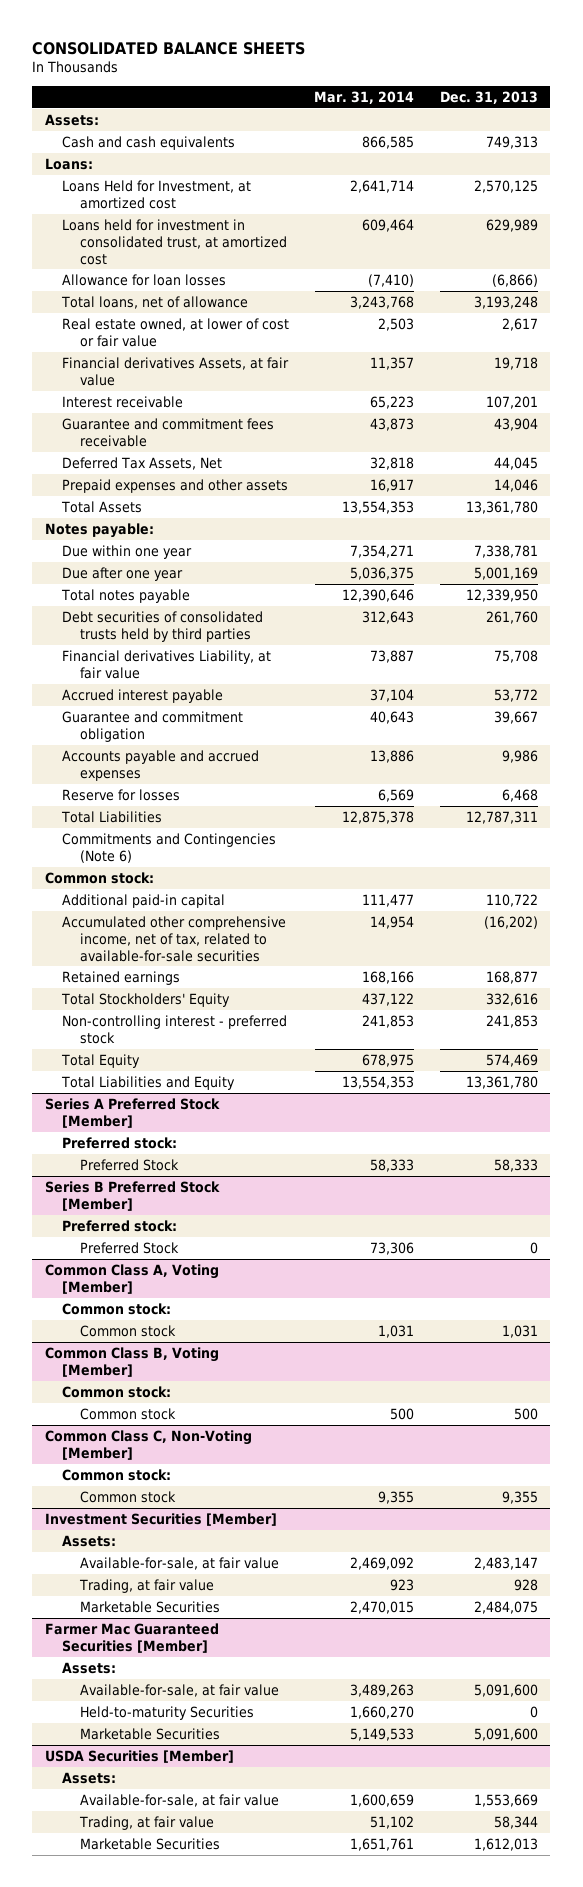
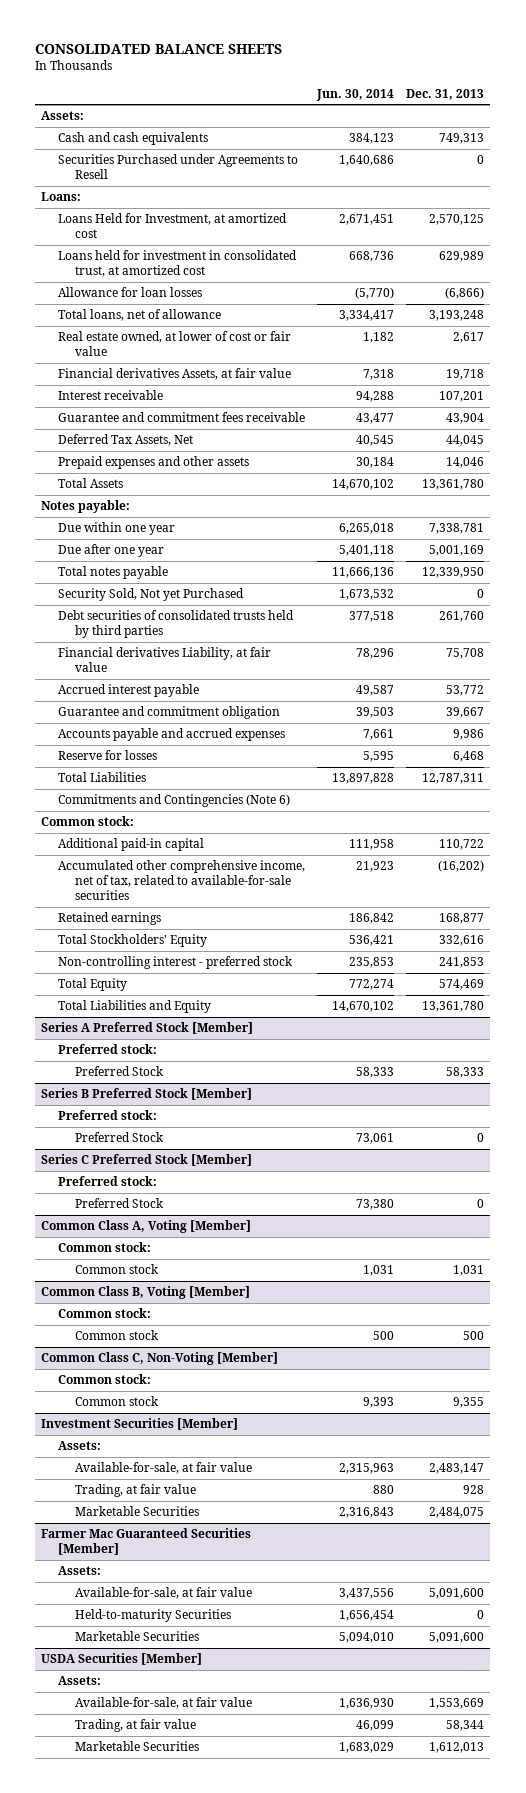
[314,90,415,104] Mar. 31, 2014 -> none
none -> [316,88,395,101] Jun. 30, 2014
none -> [58,154,299,180] Securities Purchased under Agreements to Resell
none -> [58,588,245,602] Security Sold, Not yet Purchased
none -> [41,1154,253,1167] Series C Preferred Stock [Member]
none -> [58,1176,158,1187] Preferred stock:
none -> [75,1198,165,1209] Preferred Stock

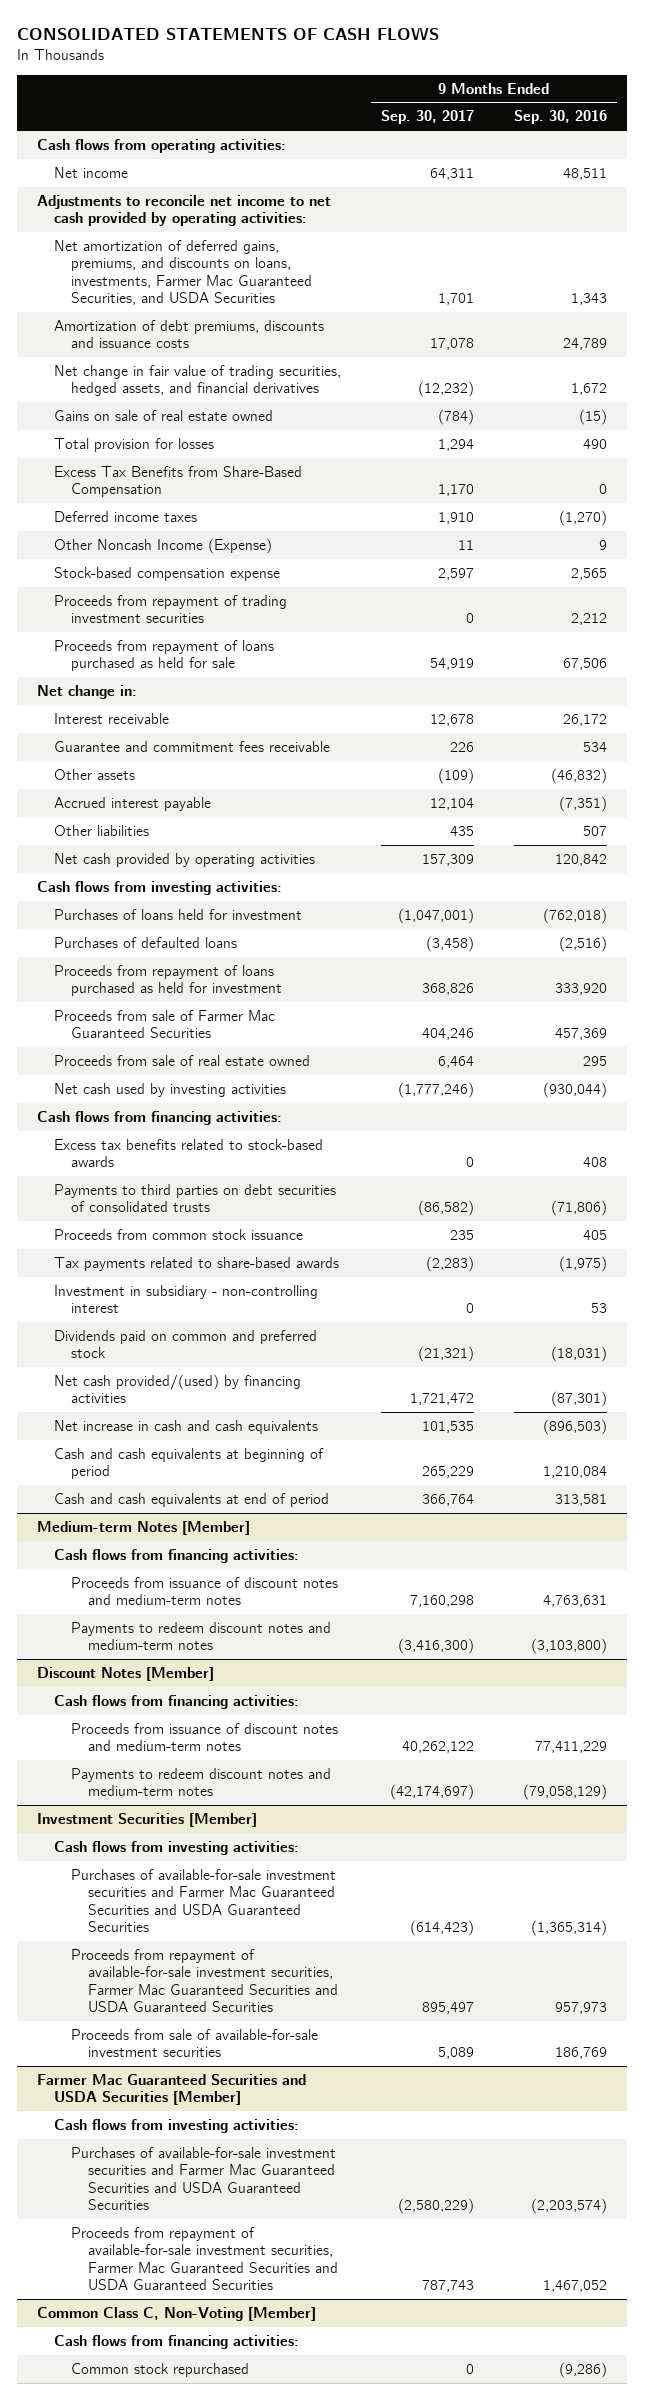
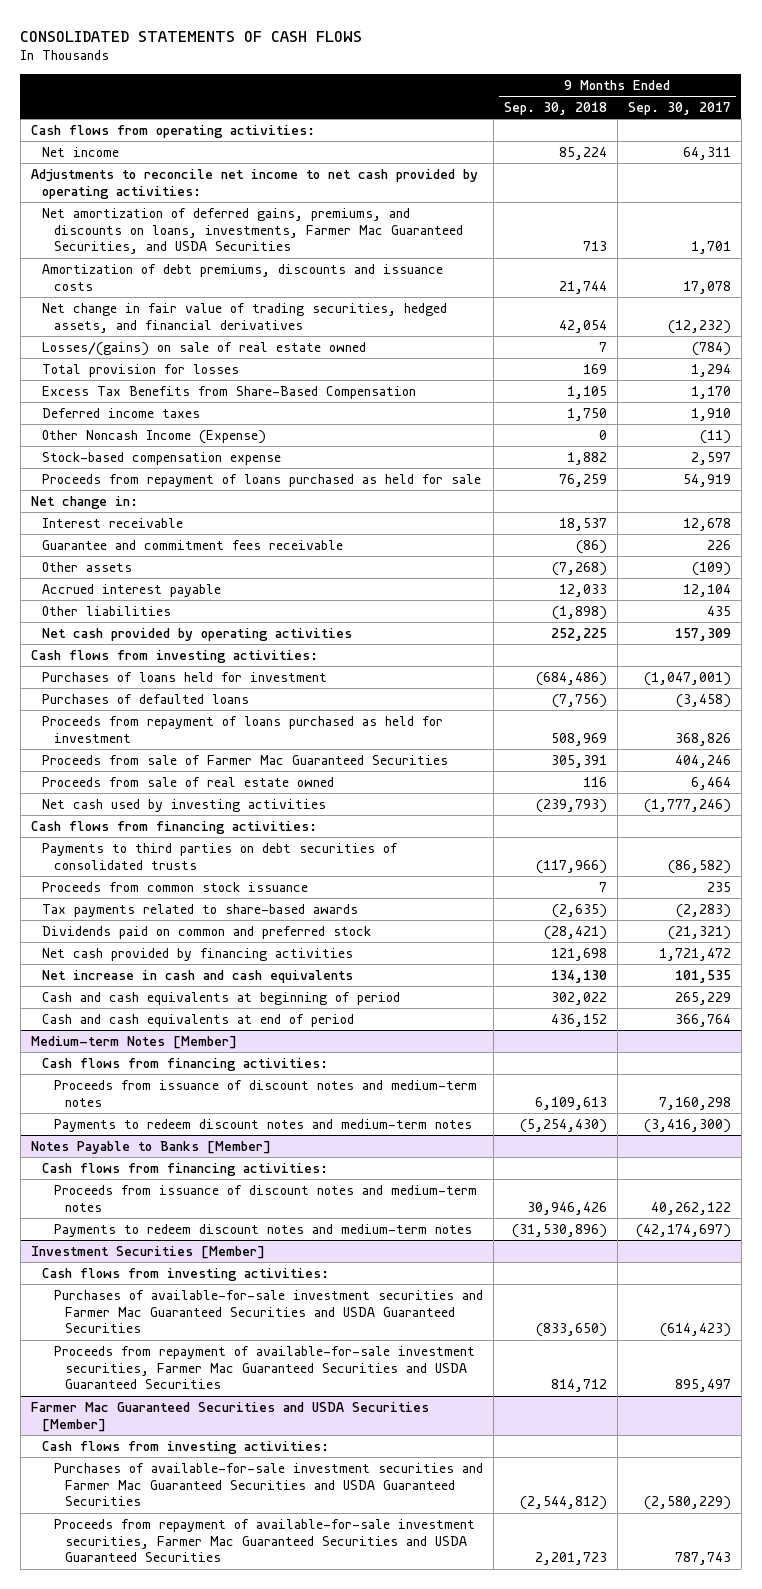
[514,110,608,125] Sep. 30, 2016 -> none
none -> [503,101,607,115] Sep. 30, 2018
[54,409,274,421] Gains on sale of real estate owned -> [42,341,367,356] Losses/(gains) on sale of real estate owned
[458,539,475,550] 11 -> [699,429,731,444] (11)
[54,594,288,624] Proceeds from repayment of trading investment securities -> none
[54,1138,324,1168] Excess tax benefits related to stock-based awards -> none
[54,1284,319,1314] Investment in subsidiary - non-controlling interest -> none
[54,1373,302,1404] Net cash provided/(used) by financing activities -> [42,947,354,961] Net cash provided by financing activities
[37,1666,215,1681] Discount Notes [Member] -> [30,1140,271,1154] Notes Payable to Banks [Member]
[71,2028,319,2058] Proceeds from sale of available-for-sale investment securities -> none
[37,2306,317,2321] Common Class C, Non-Voting [Member] -> none
[54,2334,300,2349] Cash flows from financing activities: -> none
[71,2362,250,2377] Common stock repurchased -> none

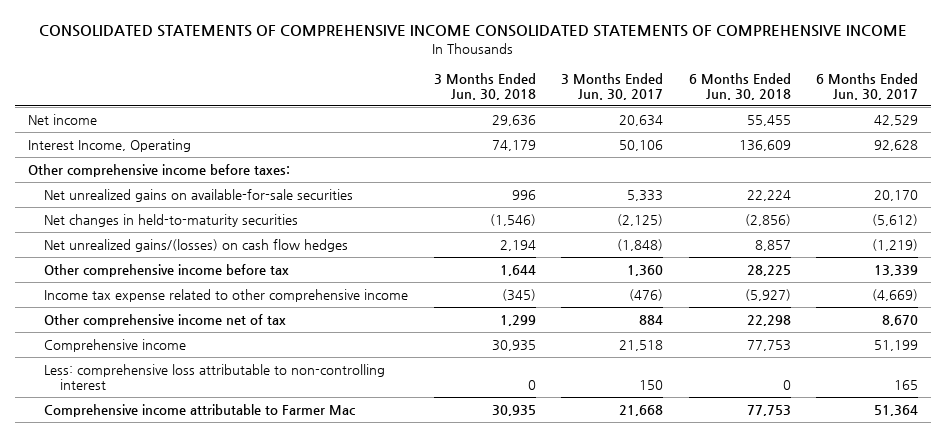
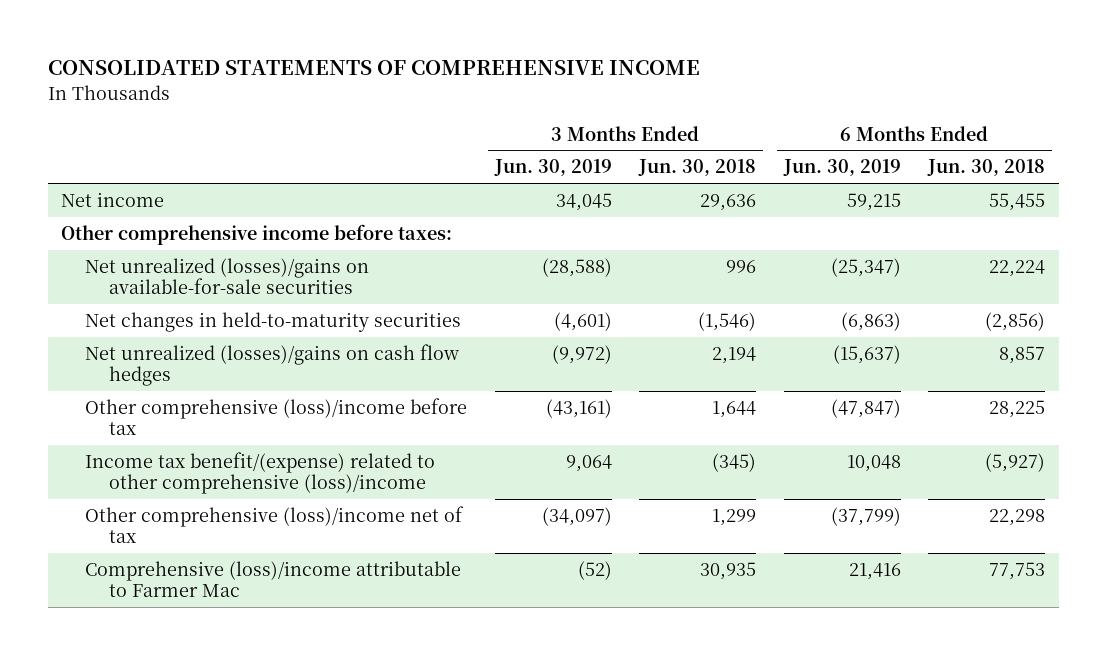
[39,25,908,38] CONSOLIDATED STATEMENTS OF COMPREHENSIVE INCOME CONSOLIDATED STATEMENTS OF COMPREHENSIVE INCOME -> [47,60,700,76] CONSOLIDATED STATEMENTS OF COMPREHENSIVE INCOME
[561,72,664,100] 3 Months Ended Jun. 30, 2017 -> none
[816,72,919,100] 6 Months Ended Jun. 30, 2017 -> none
none -> [493,159,612,177] Jun. 30, 2019
none -> [782,159,901,177] Jun. 30, 2019
[27,139,191,153] Interest Income, Operating -> none
[44,189,354,203] Net unrealized gains on available-for-sale securities -> [85,257,370,295] Net unrealized (losses)/gains on available-for-sale securities
[44,339,187,353] Comprehensive income -> none
[44,364,386,391] Less: comprehensive loss attributable to non-controlling interest -> none
[44,239,349,253] Net unrealized gains/(losses) on cash flow hedges -> [85,343,460,387] Net unrealized (losses)/gains on cash flow hedges
[44,264,290,278] Other comprehensive income before tax -> [85,397,468,436] Other comprehensive (loss)/income before tax
[44,289,409,303] Income tax expense related to other comprehensive income -> [85,451,436,495] Income tax benefit/(expense) related to other comprehensive (loss)/income
[44,314,287,328] Other comprehensive income net of tax -> [85,505,465,544] Other comprehensive (loss)/income net of tax
[44,404,356,418] Comprehensive income attributable to Farmer Mac -> [85,560,462,598] Comprehensive (loss)/income attributable to Farmer Mac

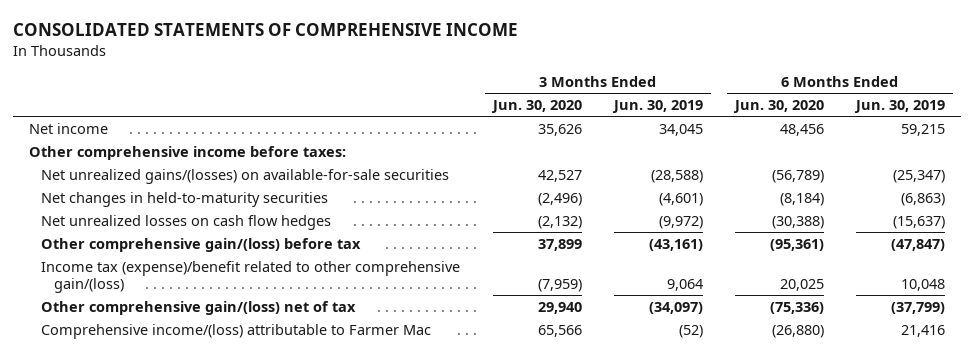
[638,159,757,177] Jun. 30, 2018 -> none
[927,159,1046,177] Jun. 30, 2018 -> none
none -> [490,100,582,114] Jun. 30, 2020
none -> [732,100,824,114] Jun. 30, 2020
[85,257,370,295] Net unrealized (losses)/gains on available-for-sale securities -> [41,168,450,184] Net unrealized gains/(losses) on available-for-sale securities
[85,343,460,387] Net unrealized (losses)/gains on cash flow hedges -> [41,214,332,230] Net unrealized losses on cash flow hedges
[85,397,468,436] Other comprehensive (loss)/income before tax -> [41,237,362,252] Other comprehensive gain/(loss) before tax
[85,451,436,495] Income tax benefit/(expense) related to other comprehensive (loss)/income -> [41,260,461,293] Income tax (expense)/benefit related to other comprehensive gain/(loss)
[85,505,465,544] Other comprehensive (loss)/income net of tax -> [41,300,357,315] Other comprehensive gain/(loss) net of tax
[85,560,462,598] Comprehensive (loss)/income attributable to Farmer Mac -> [41,323,432,339] Comprehensive income/(loss) attributable to Farmer Mac

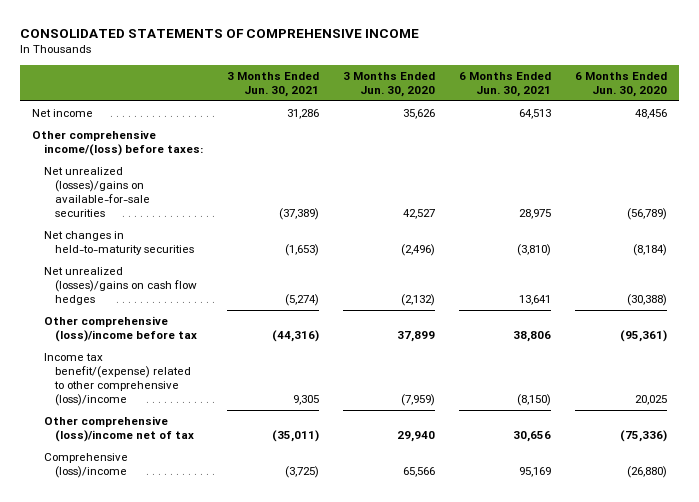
[611,100,703,114] Jun. 30, 2019 -> none
[853,100,945,114] Jun. 30, 2019 -> none
none -> [226,71,319,98] 3 Months Ended Jun. 30, 2021
none -> [459,71,552,98] 6 Months Ended Jun. 30, 2021
[29,145,347,160] Other comprehensive income before taxes: -> [31,130,203,157] Other comprehensive income/(loss) before taxes:
[41,168,450,184] Net unrealized gains/(losses) on available-for-sale securities -> [43,167,151,218] Net unrealized (losses)/gains on available-for-sale securities
[41,214,332,230] Net unrealized losses on cash flow hedges -> [43,267,198,306] Net unrealized (losses)/gains on cash flow hedges
[41,237,362,252] Other comprehensive gain/(loss) before tax -> [43,316,198,343] Other comprehensive (loss)/income before tax
[41,260,461,293] Income tax (expense)/benefit related to other comprehensive gain/(loss) -> [43,353,192,407] Income tax benefit/(expense) related to other comprehensive (loss)/income
[41,300,357,315] Other comprehensive gain/(loss) net of tax -> [43,416,195,443] Other comprehensive (loss)/income net of tax
[41,323,432,339] Comprehensive income/(loss) attributable to Farmer Mac -> [43,453,128,479] Comprehensive (loss)/income

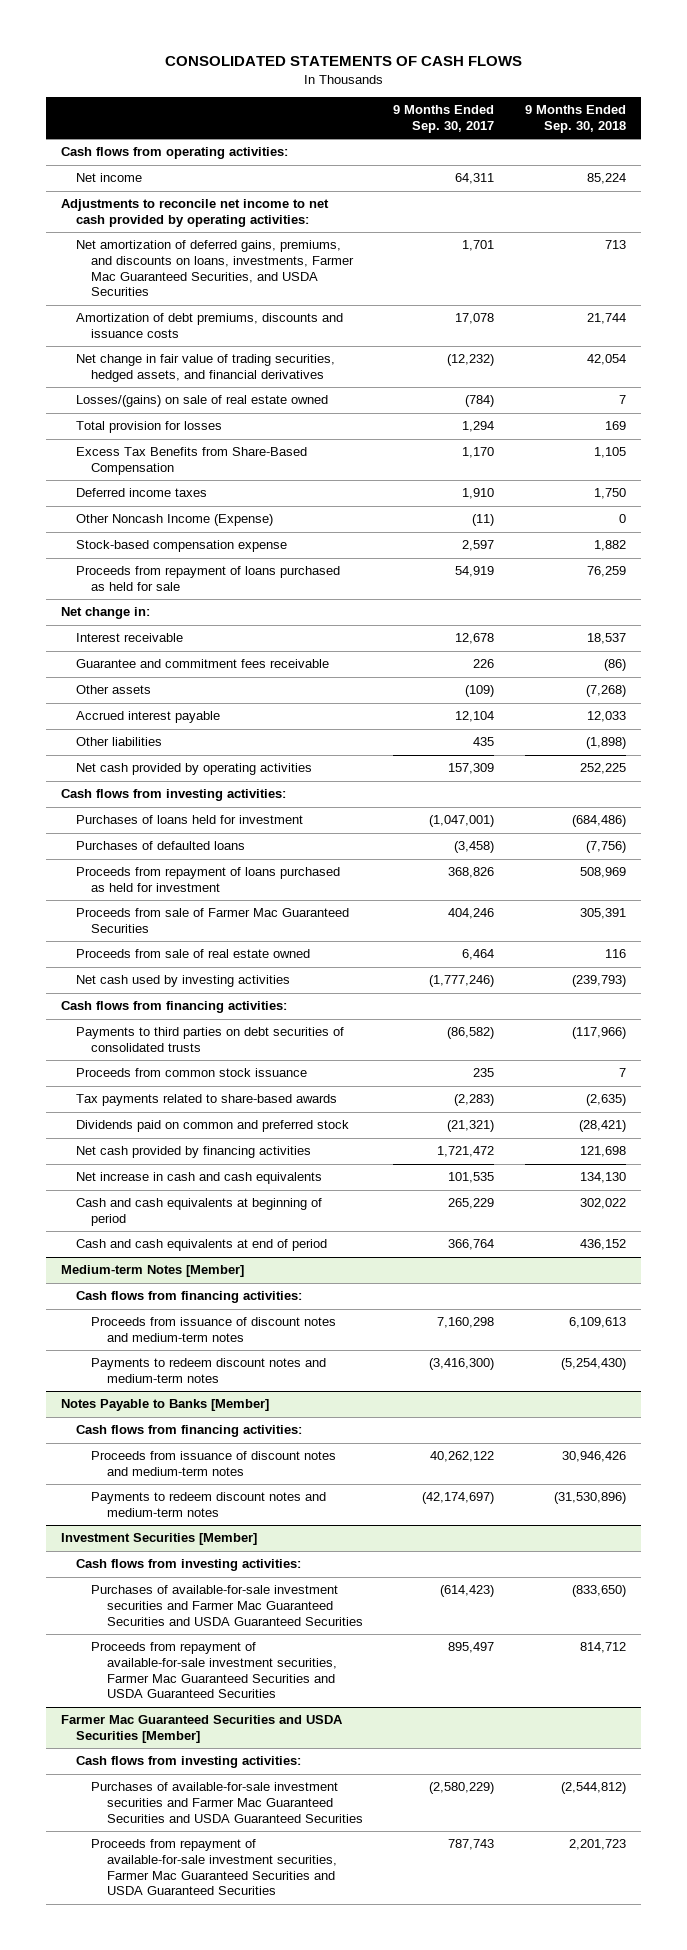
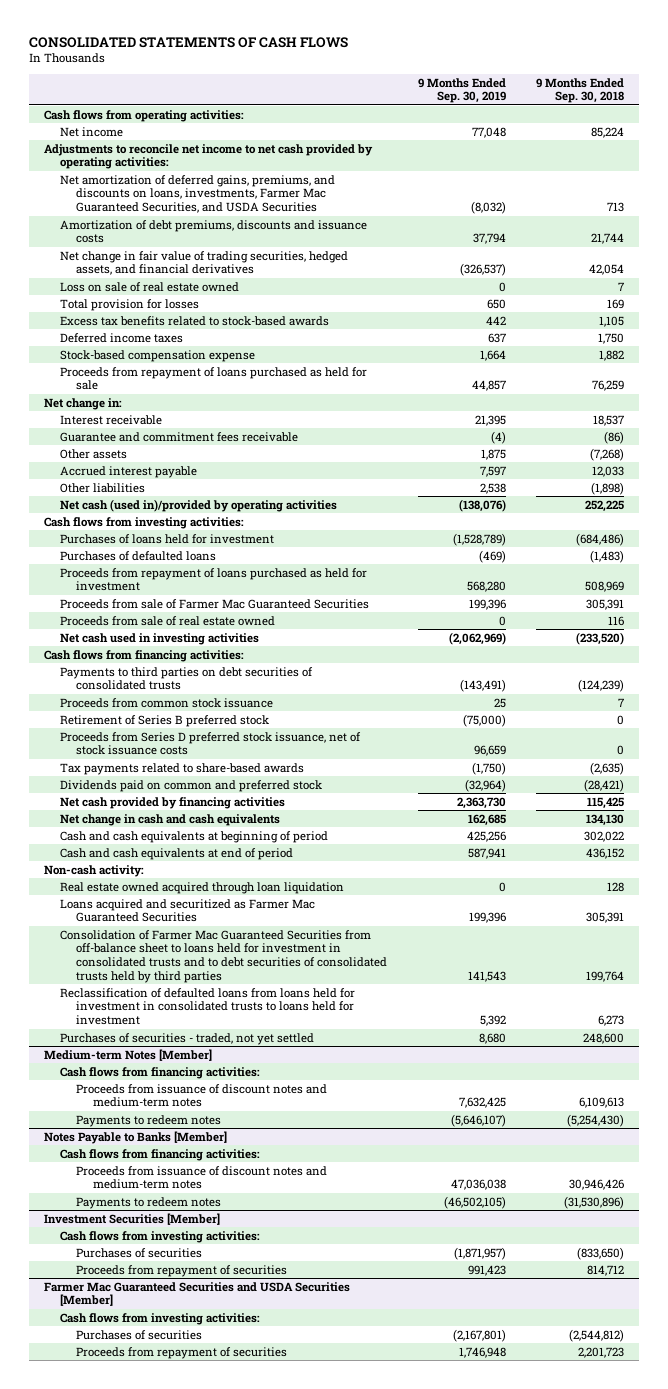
[393,105,495,133] 9 Months Ended Sep. 30, 2017 -> none
none -> [417,77,506,104] 9 Months Ended Sep. 30, 2019
[76,395,329,408] Losses/(gains) on sale of real estate owned -> [60,281,240,292] Loss on sale of real estate owned
[76,447,308,476] Excess Tax Benefits from Share-Based Compensation -> [60,315,330,326] Excess tax benefits related to stock-based awards
[76,514,274,527] Other Noncash Income (Expense) -> none
[76,763,313,776] Net cash provided by operating activities -> [60,498,338,512] Net cash (used in)/provided by operating activities
[586,841,627,854] (7,756) -> [589,549,624,563] (1,483)
[76,975,291,988] Net cash used by investing activities -> [60,632,260,645] Net cash used in investing activities
[572,975,627,988] (239,793) -> [575,631,624,645] (233,520)
[572,1027,627,1040] (117,966) -> [577,679,624,693] (124,239)
none -> [60,714,270,727] Retirement of Series B preferred stock
none -> [60,731,362,756] Proceeds from Series D preferred stock issuance, net of stock issuance costs
[580,1146,627,1158] 121,698 -> [586,796,624,809] 115,425
[76,1172,323,1185] Net increase in cash and cash equivalents -> [60,813,281,826] Net change in cash and cash equivalents
none -> [44,864,145,877] Non-cash activity:
none -> [60,881,345,894] Real estate owned acquired through loan liquidation
none -> [60,898,316,923] Loans acquired and securitized as Farmer Mac Guaranteed Securities
none -> [60,929,388,983] Consolidation of Farmer Mac Guaranteed Securities from off-balance sheet to loans held for investment in consolidated trusts and to debt securities of consolidated trusts held by third parties
none -> [60,987,356,1026] Reclassification of defaulted loans from loans held for investment in consolidated trusts to loans held for investment
none -> [60,1032,315,1045] Purchases of securities - traded, not yet settled
[91,1358,327,1384] Payments to redeem discount notes and medium-term notes -> [76,1114,222,1127] Payments to redeem notes
[91,1492,327,1518] Payments to redeem discount notes and medium-term notes -> [76,1196,222,1209] Payments to redeem notes
[91,1585,363,1626] Purchases of available-for-sale investment securities and Farmer Mac Guaranteed Securities and USDA Guaranteed Securities -> [76,1247,203,1258] Purchases of securities
[91,1642,337,1699] Proceeds from repayment of available-for-sale investment securities, Farmer Mac Guaranteed Securities and USDA Guaranteed Securities -> [76,1264,288,1277] Proceeds from repayment of securities
[91,1782,363,1823] Purchases of available-for-sale investment securities and Farmer Mac Guaranteed Securities and USDA Guaranteed Securities -> [76,1329,203,1340] Purchases of securities
[91,1839,337,1896] Proceeds from repayment of available-for-sale investment securities, Farmer Mac Guaranteed Securities and USDA Guaranteed Securities -> [76,1346,288,1359] Proceeds from repayment of securities

